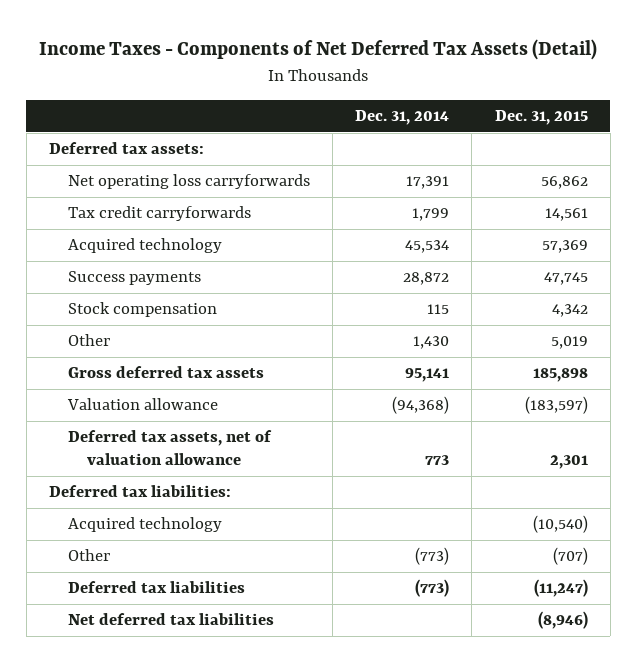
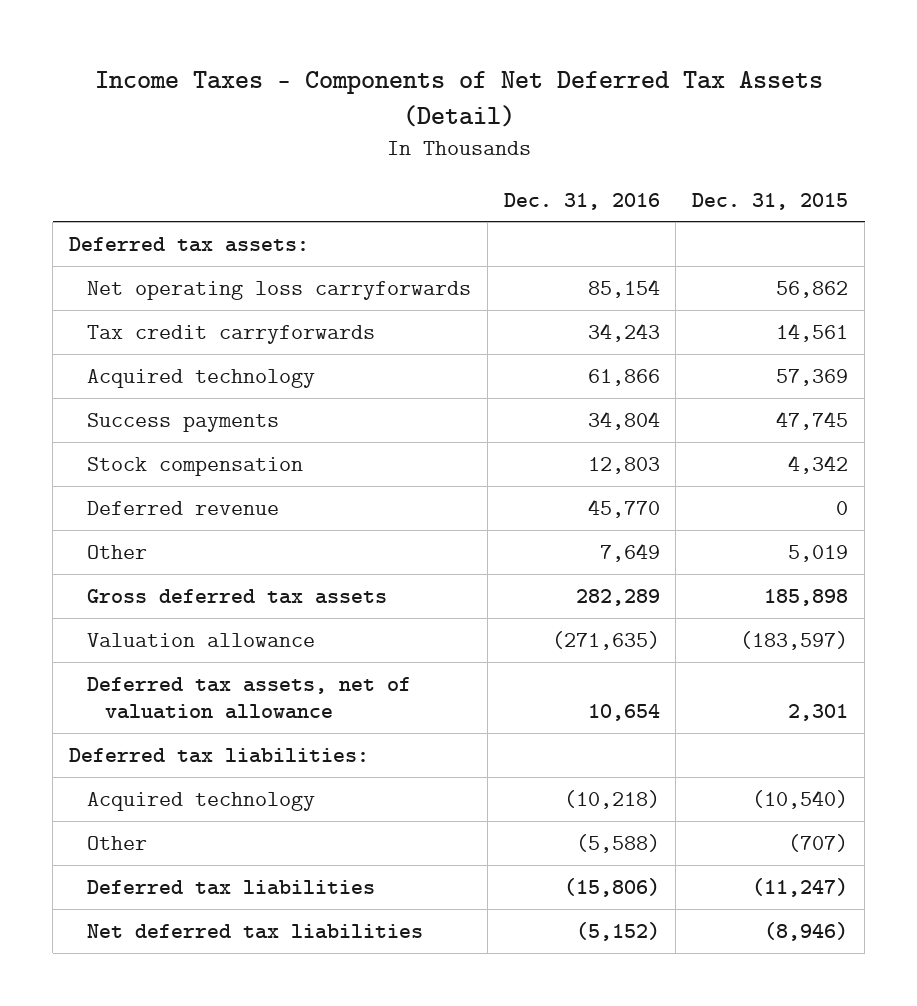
[355,109,450,125] Dec. 31, 2014 -> none
none -> [503,192,660,210] Dec. 31, 2016
none -> [87,500,280,515] Deferred revenue

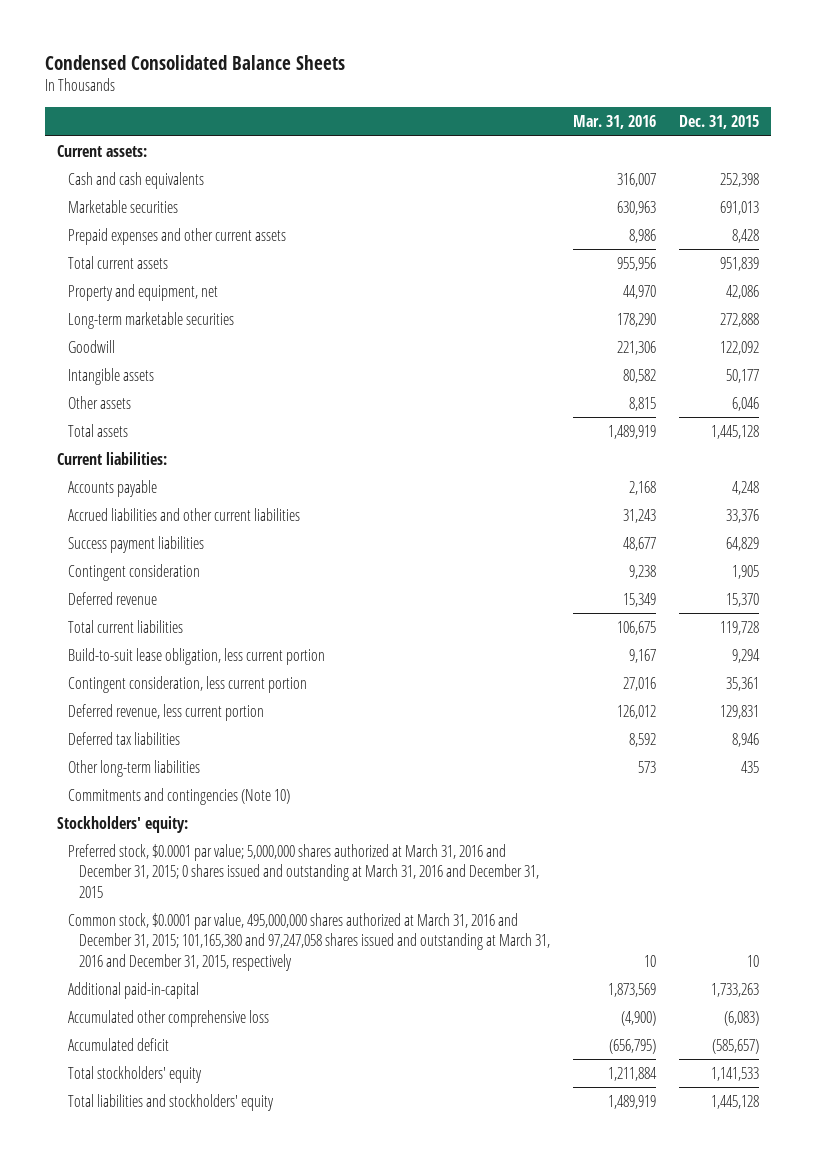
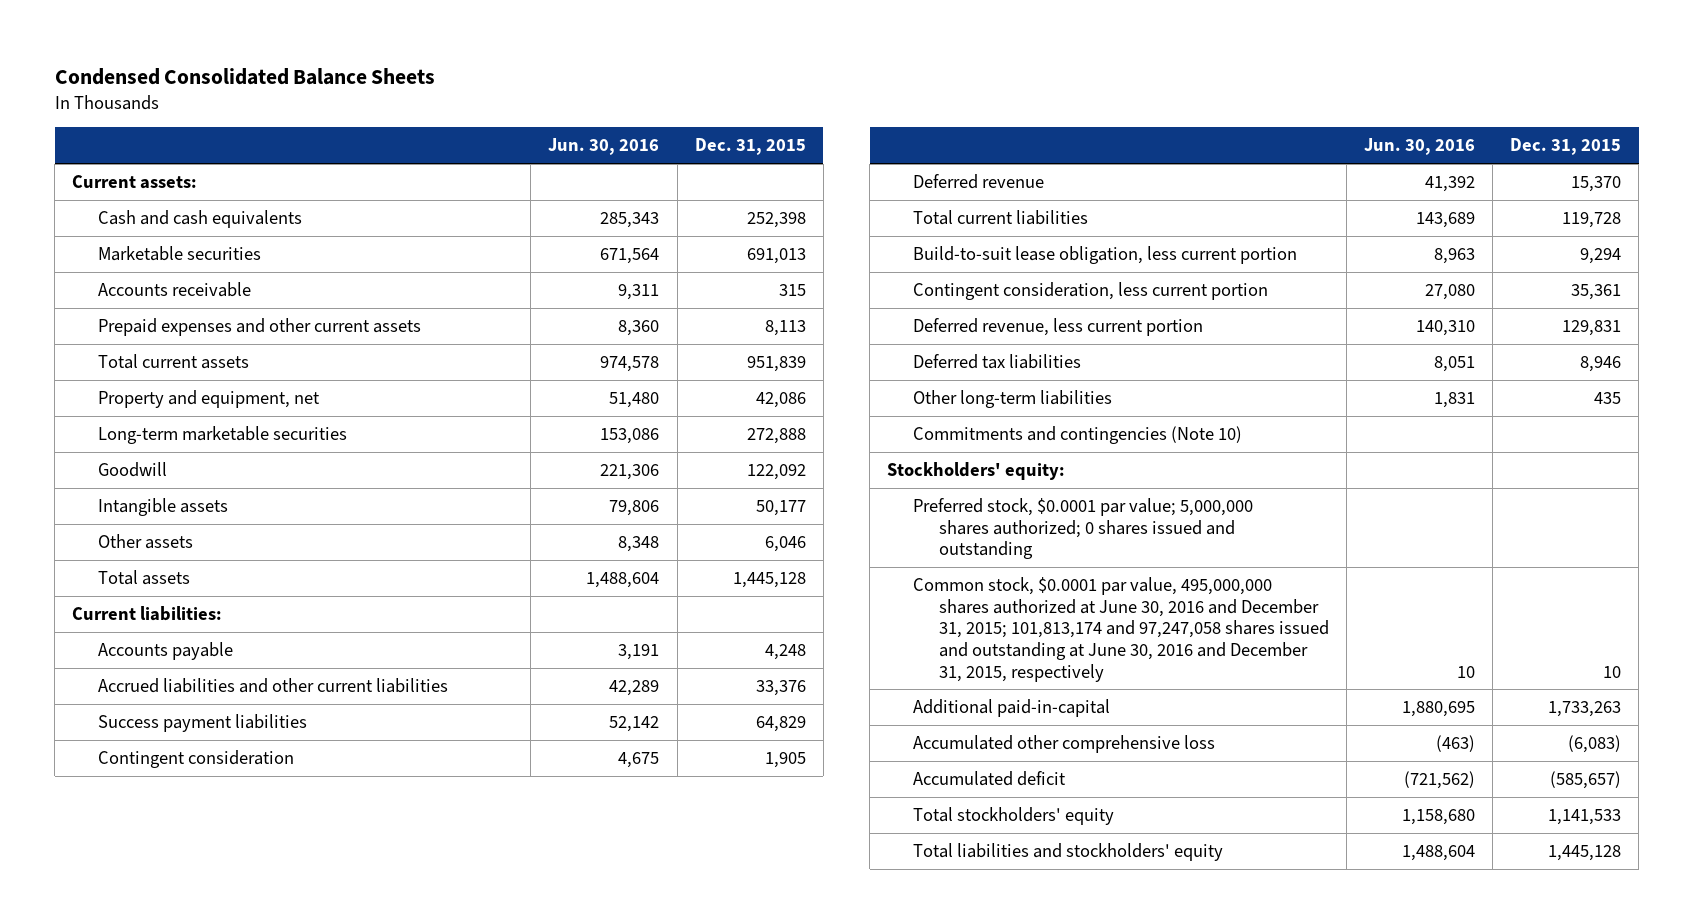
[573,115,657,130] Mar. 31, 2016 -> none
none -> [548,138,660,156] Jun. 30, 2016
none -> [97,282,251,298] Accounts receivable
[732,228,760,243] 8,428 -> [764,320,806,337] 8,113
[67,843,539,898] Preferred stock, $0.0001 par value; 5,000,000 shares authorized at March 31, 2016 and December 31, 2015; 0 shares issued and outstanding at March 31, 2016 and December 31, 2015 -> [912,498,1253,560] Preferred stock, $0.0001 par value; 5,000,000 shares authorized; 0 shares issued and outstanding
[67,912,550,971] Common stock, $0.0001 par value, 495,000,000 shares authorized at March 31, 2016 and December 31, 2015; 101,165,380 and 97,247,058 shares issued and outstanding at March 31, 2016 and December 31, 2015, respectively -> [912,577,1329,682] Common stock, $0.0001 par value, 495,000,000 shares authorized at June 30, 2016 and December 31, 2015; 101,813,174 and 97,247,058 shares issued and outstanding at June 30, 2016 and December 31, 2015, respectively

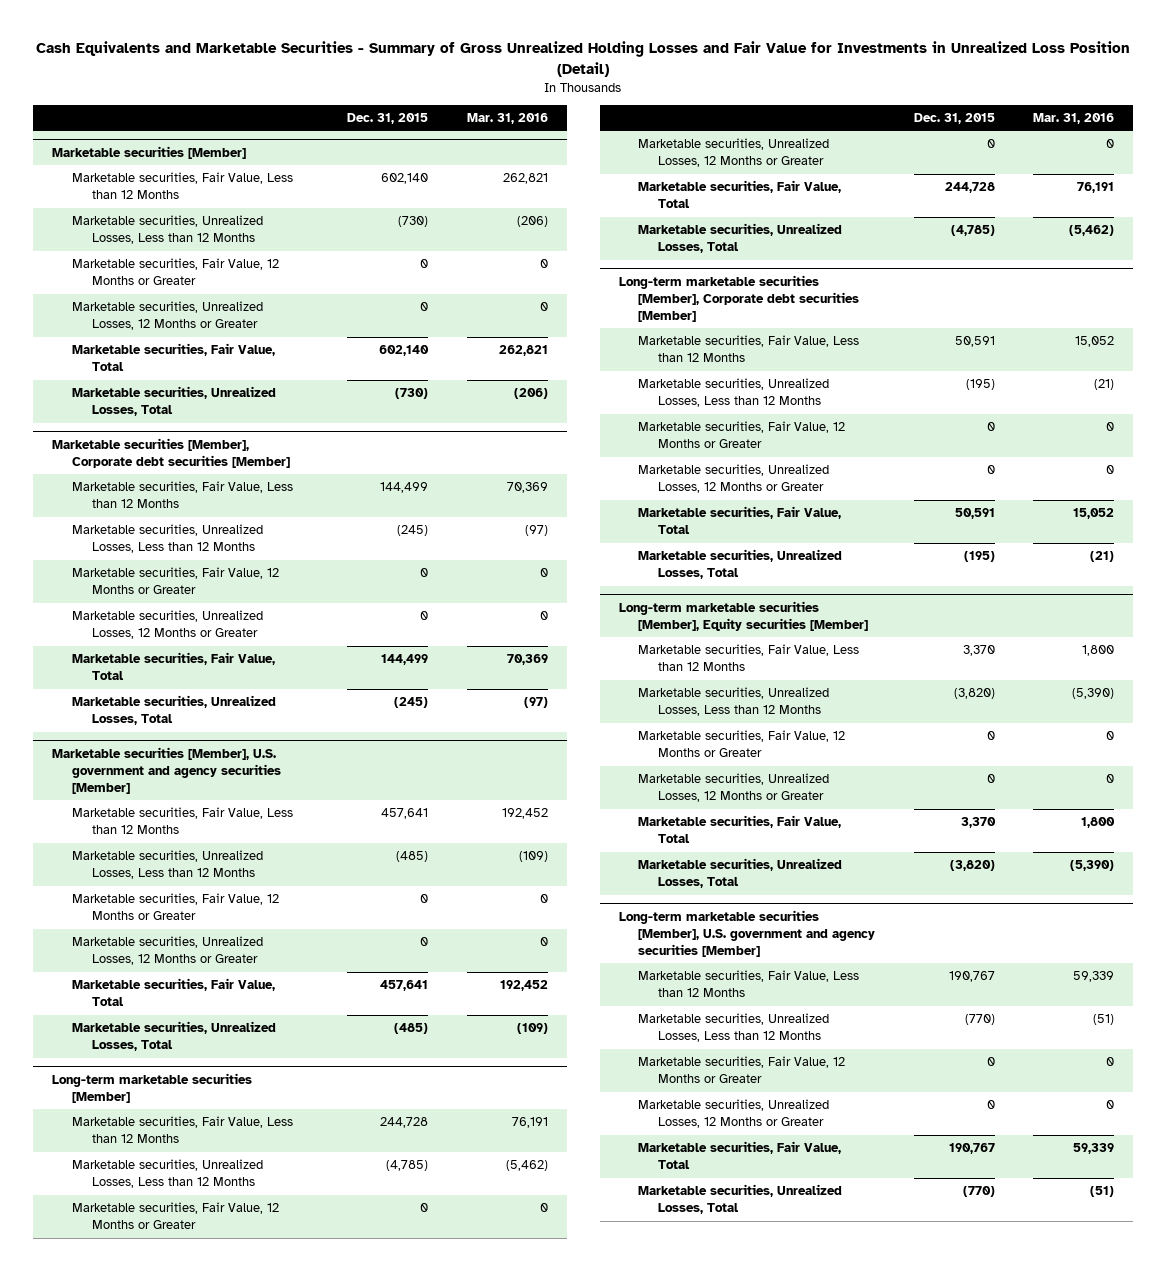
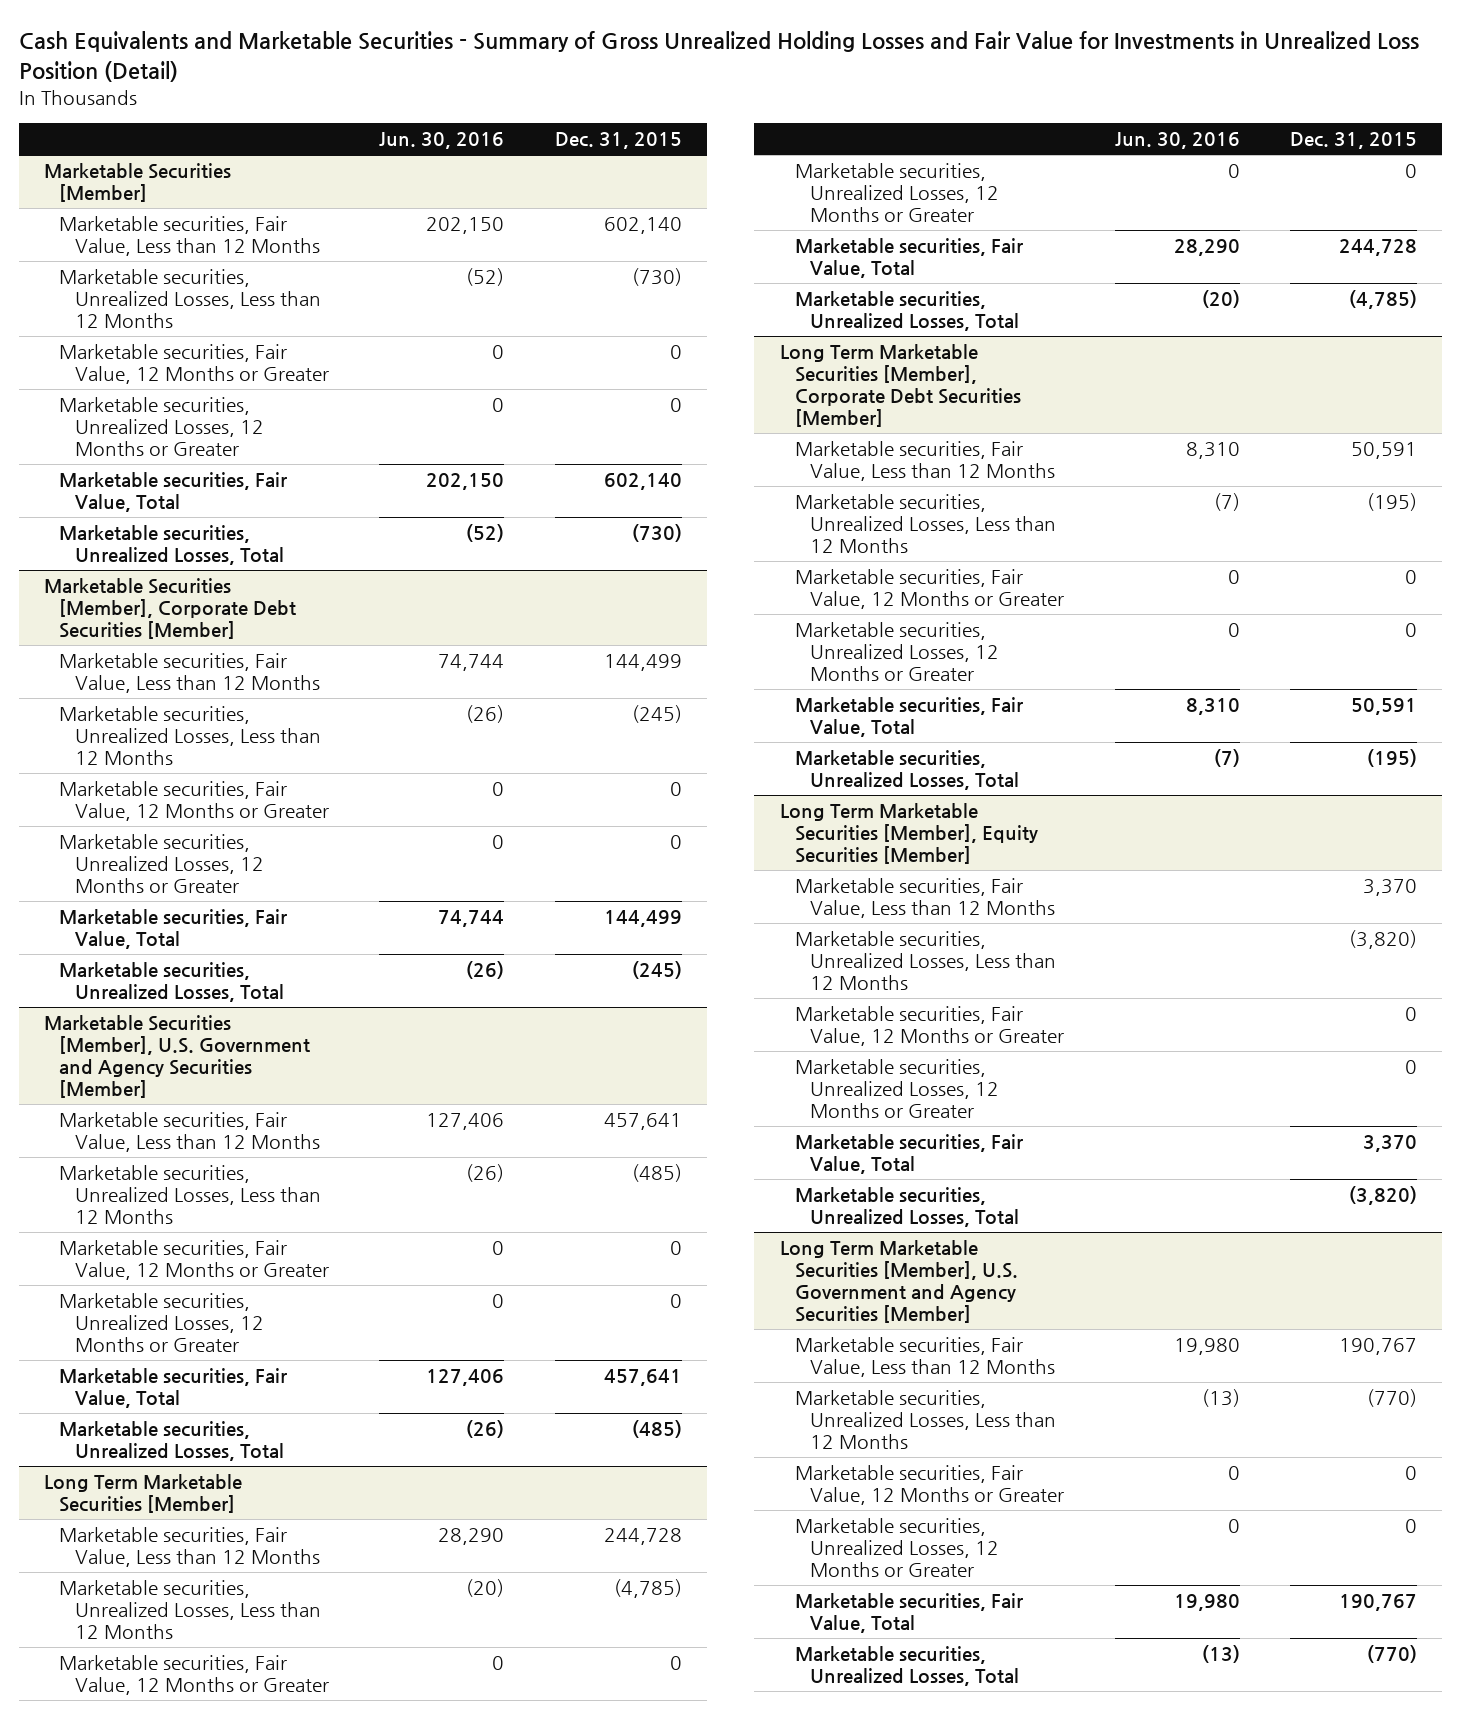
[466,112,548,124] Mar. 31, 2016 -> none
none -> [379,131,505,149] Jun. 30, 2016
[52,145,247,159] Marketable securities [Member] -> [44,163,232,203] Marketable Securities [Member]
[52,437,290,468] Marketable securities [Member], Corporate debt securities [Member] -> [44,578,297,640] Marketable Securities [Member], Corporate Debt Securities [Member]
[52,746,281,794] Marketable securities [Member], U.S. government and agency securities [Member] -> [44,1015,311,1099] Marketable Securities [Member], U.S. Government and Agency Securities [Member]
[52,1072,253,1103] Long-term marketable securities [Member] -> [44,1474,243,1514] Long Term Marketable Securities [Member]
[618,274,860,322] Long-term marketable securities [Member], Corporate debt securities [Member] -> [779,344,1021,428] Long Term Marketable Securities [Member], Corporate Debt Securities [Member]
[618,600,869,631] Long-term marketable securities [Member], Equity securities [Member] -> [779,803,1038,865] Long Term Marketable Securities [Member], Equity Securities [Member]
[618,909,876,957] Long-term marketable securities [Member], U.S. government and agency securities [Member] -> [779,1240,1018,1324] Long Term Marketable Securities [Member], U.S. Government and Agency Securities [Member]

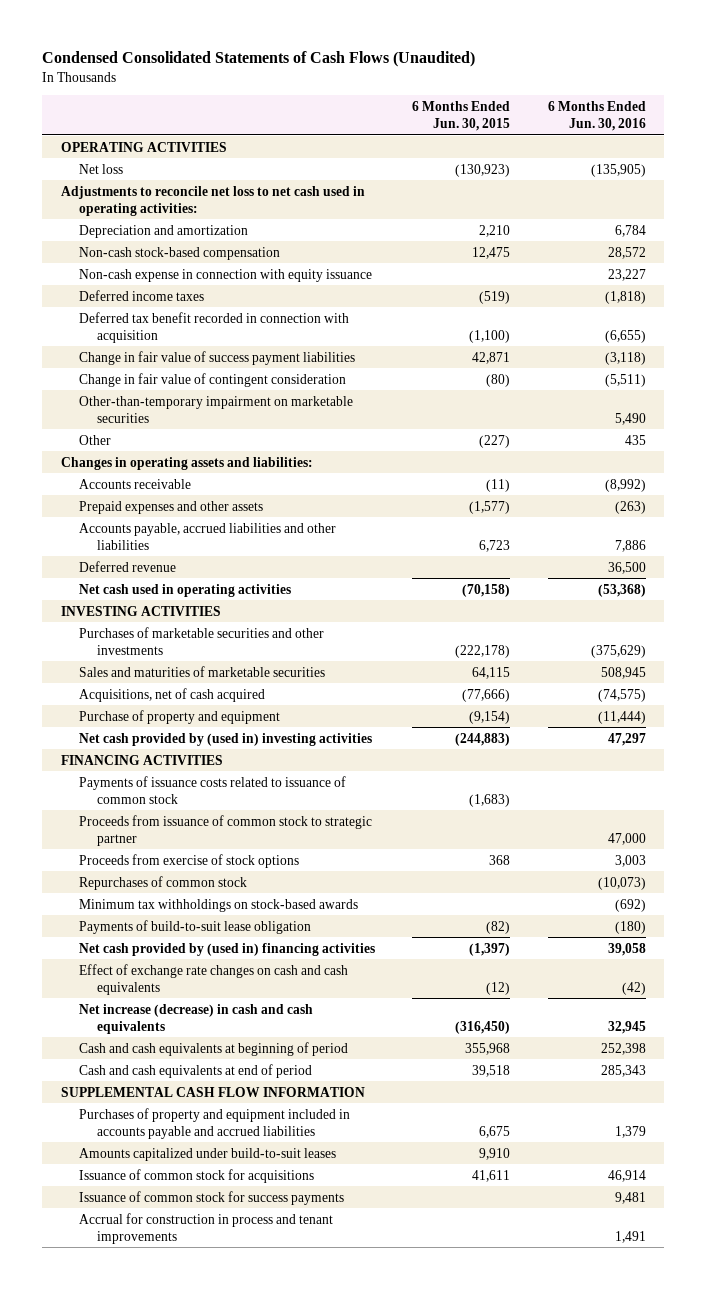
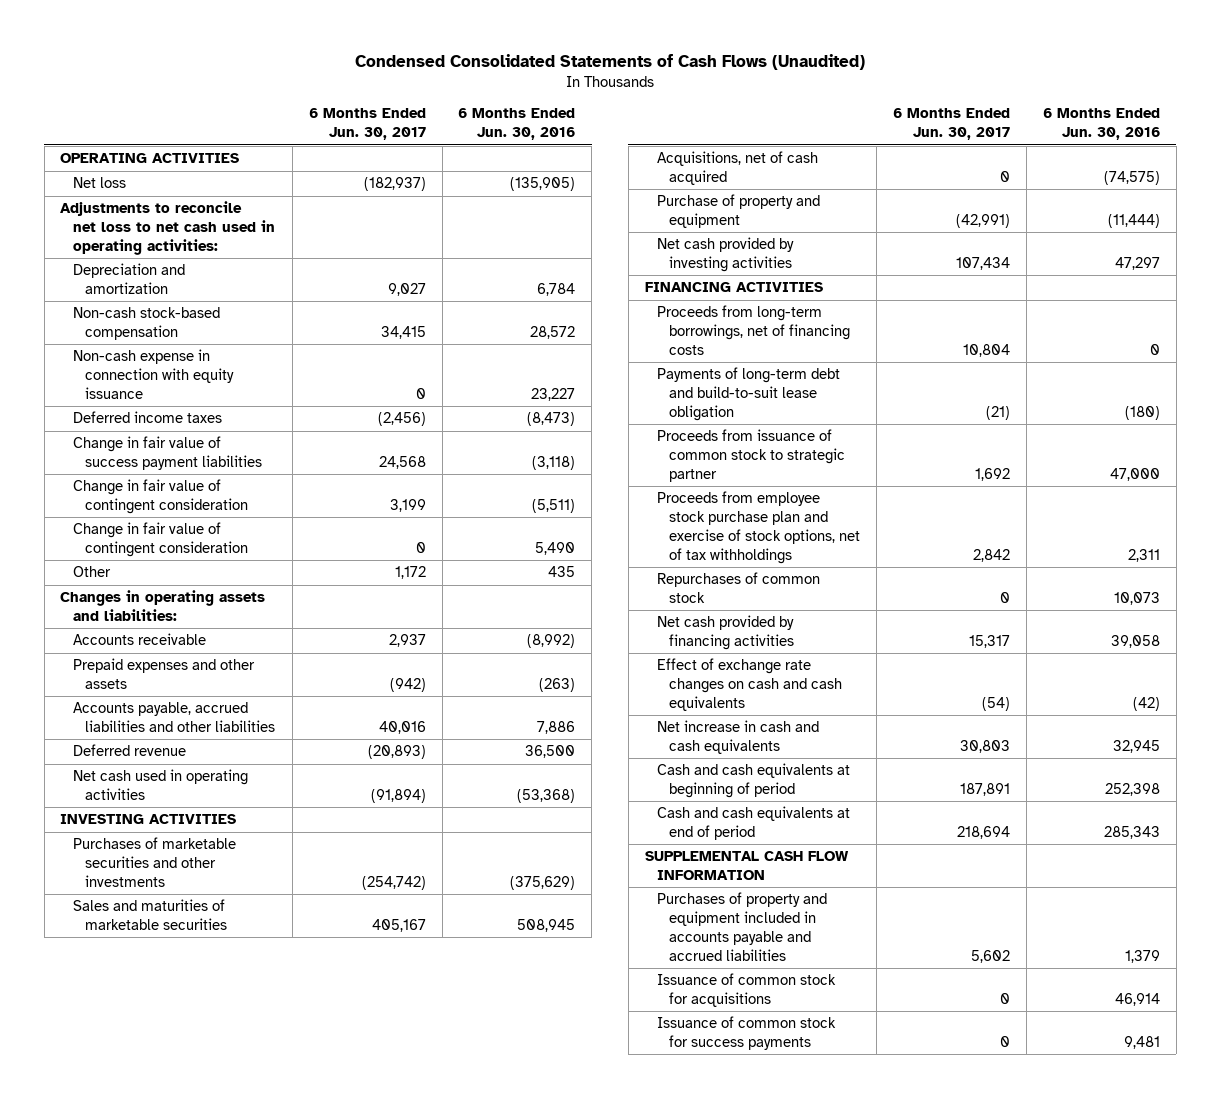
[412,100,511,132] 6 Months Ended Jun. 30, 2015 -> none
none -> [308,108,426,141] 6 Months Ended Jun. 30, 2017
[78,311,349,343] Deferred tax benefit recorded in connection with acquisition -> none
[604,290,646,304] (1,818) -> [527,412,576,427] (8,473)
[78,395,353,423] Other-than-temporary impairment on marketable securities -> [72,522,248,558] Change in fair value of contingent consideration
[78,732,372,746] Net cash provided by (used in) investing activities -> [657,237,795,273] Net cash provided by investing activities
[78,775,346,804] Payments of issuance costs related to issuance of common stock -> none
none -> [657,305,851,356] Proceeds from long-term borrowings, net of financing costs
none -> [657,367,841,422] Payments of long-term debt and build-to-suit lease obligation
[78,853,299,868] Proceeds from exercise of stock options -> none
[78,898,358,912] Minimum tax withholdings on stock-based awards -> none
[78,919,311,934] Payments of build-to-suit lease obligation -> none
none -> [657,491,861,565] Proceeds from employee stock purchase plan and exercise of stock options, net of tax withholdings
[597,876,646,890] (10,073) -> [1113,592,1160,606] 10,073
[78,942,375,956] Net cash provided by (used in) financing activities -> [657,615,795,651] Net cash provided by financing activities
[78,1003,313,1034] Net increase (decrease) in cash and cash equivalents -> [657,720,820,755] Net increase in cash and cash equivalents
[78,1147,336,1161] Amounts capitalized under build-to-suit leases -> none
[78,1212,333,1244] Accrual for construction in process and tenant improvements -> none

